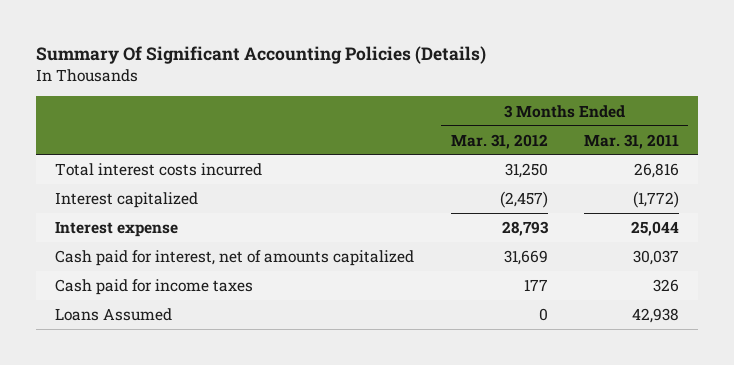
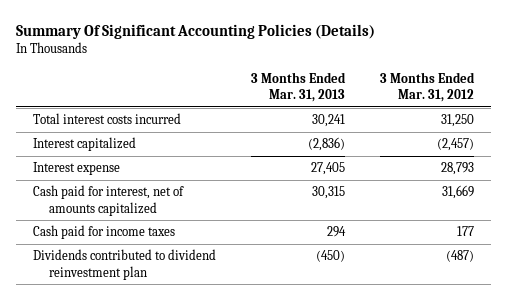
[584,133,680,149] Mar. 31, 2011 -> none
none -> [251,71,347,102] 3 Months Ended Mar. 31, 2013
[54,308,172,322] Loans Assumed -> none
none -> [33,249,217,280] Dividends contributed to dividend reinvestment plan

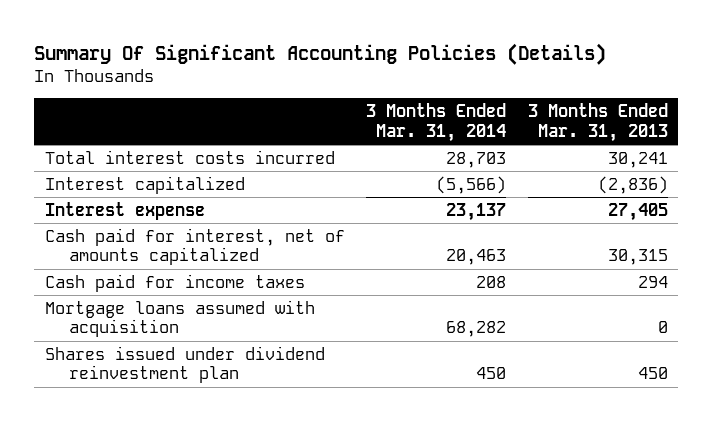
[379,71,475,102] 3 Months Ended Mar. 31, 2012 -> none
none -> [366,103,507,142] 3 Months Ended Mar. 31, 2014
none -> [45,299,316,338] Mortgage loans assumed with acquisition
[33,249,217,280] Dividends contributed to dividend reinvestment plan -> [45,345,326,384] Shares issued under dividend reinvestment plan
[316,250,346,263] (450) -> [637,367,668,380] 450

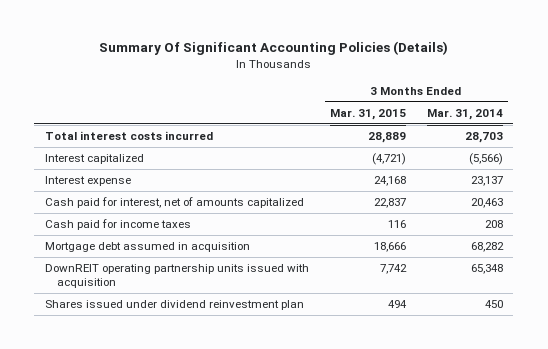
[527,103,668,142] 3 Months Ended Mar. 31, 2013 -> none
none -> [329,108,406,120] Mar. 31, 2015
[45,299,316,338] Mortgage loans assumed with acquisition -> [44,242,250,253] Mortgage debt assumed in acquisition
none -> [44,264,309,288] DownREIT operating partnership units issued with acquisition

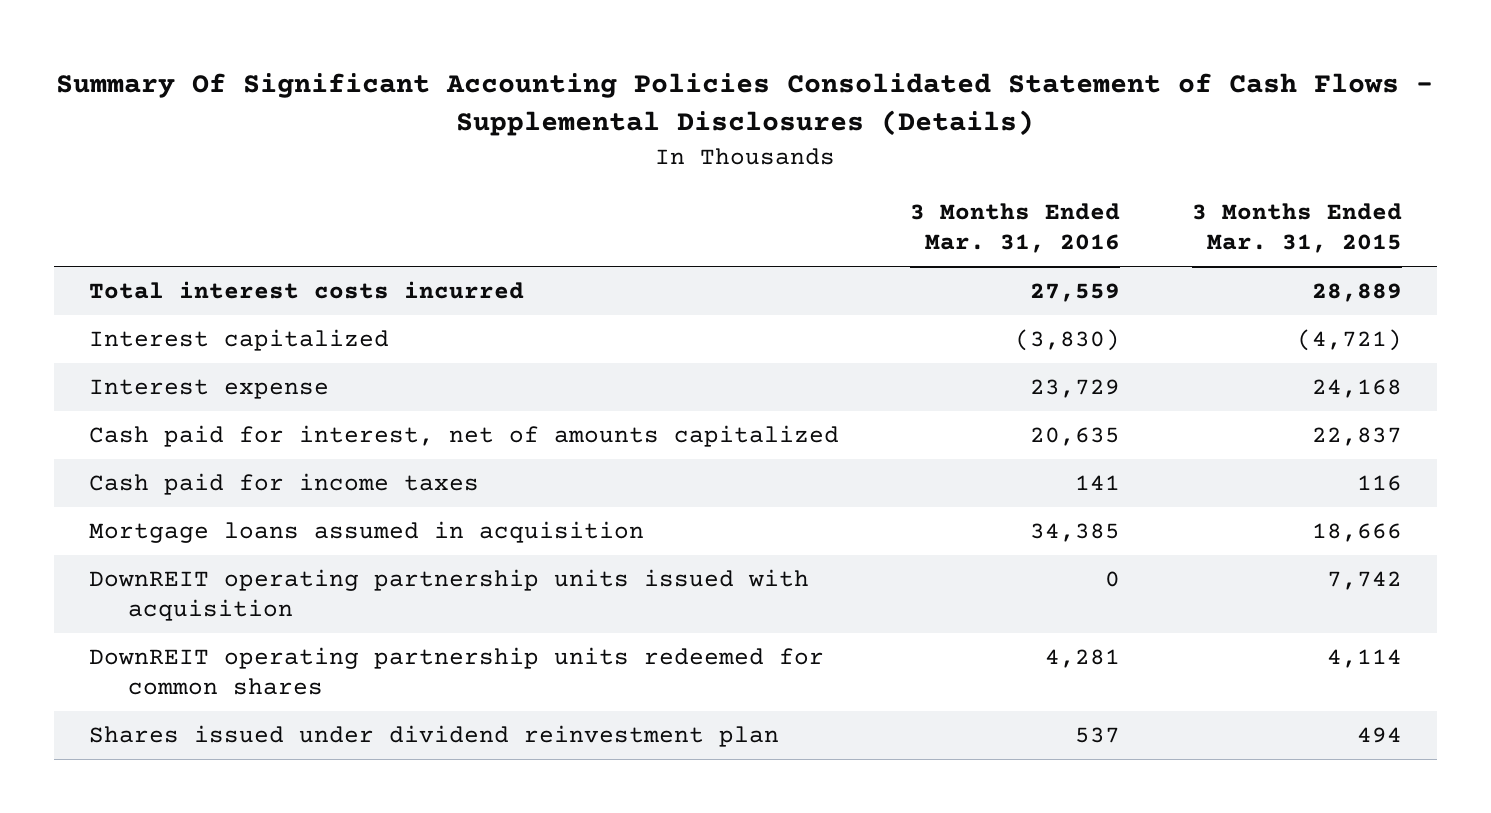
[98,41,448,56] Summary Of Significant Accounting Policies (Details) -> [56,72,1434,137] Summary Of Significant Accounting Policies Consolidated Statement of Cash Flows - Supplemental Disclosures (Details)
[426,108,503,120] Mar. 31, 2014 -> none
none -> [910,203,1121,254] 3 Months Ended Mar. 31, 2016
[44,242,250,253] Mortgage debt assumed in acquisition -> [89,521,645,544] Mortgage loans assumed in acquisition
none -> [89,647,825,696] DownREIT operating partnership units redeemed for common shares

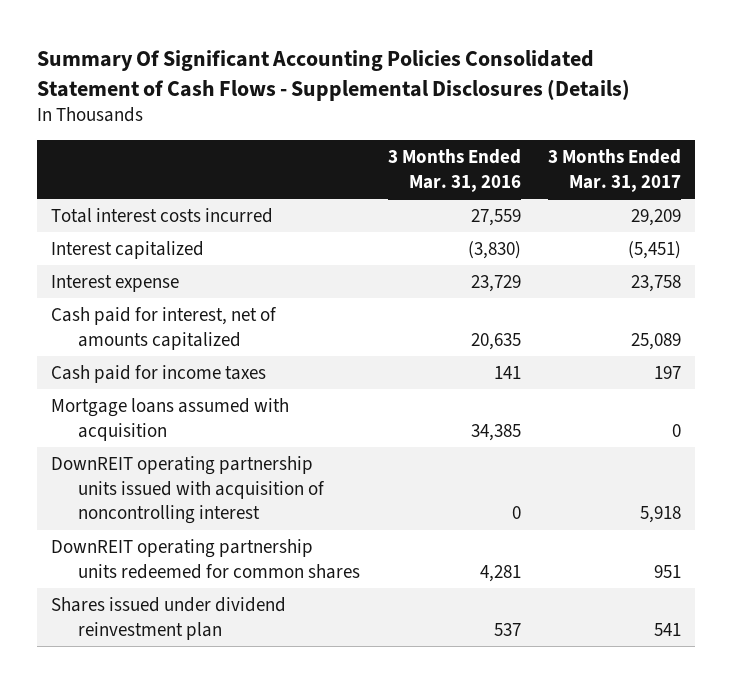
[1191,203,1402,254] 3 Months Ended Mar. 31, 2015 -> none
none -> [548,149,682,192] 3 Months Ended Mar. 31, 2017
[89,521,645,544] Mortgage loans assumed in acquisition -> [50,397,289,441] Mortgage loans assumed with acquisition
[89,569,810,622] DownREIT operating partnership units issued with acquisition -> [50,455,325,525] DownREIT operating partnership units issued with acquisition of noncontrolling interest

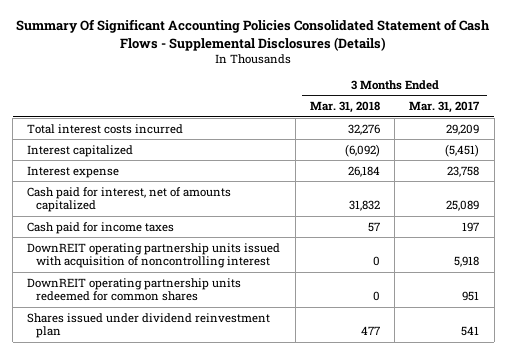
[387,149,521,192] 3 Months Ended Mar. 31, 2016 -> none
none -> [309,101,380,114] Mar. 31, 2018
[50,397,289,441] Mortgage loans assumed with acquisition -> none

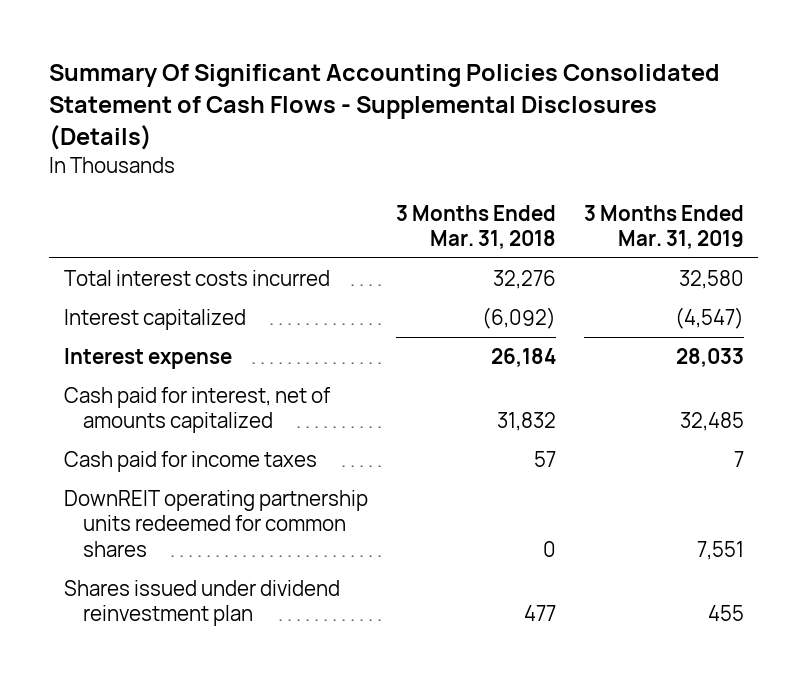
[409,101,481,114] Mar. 31, 2017 -> none
none -> [583,204,744,249] 3 Months Ended Mar. 31, 2019
[27,242,281,269] DownREIT operating partnership units issued with acquisition of noncontrolling interest -> none

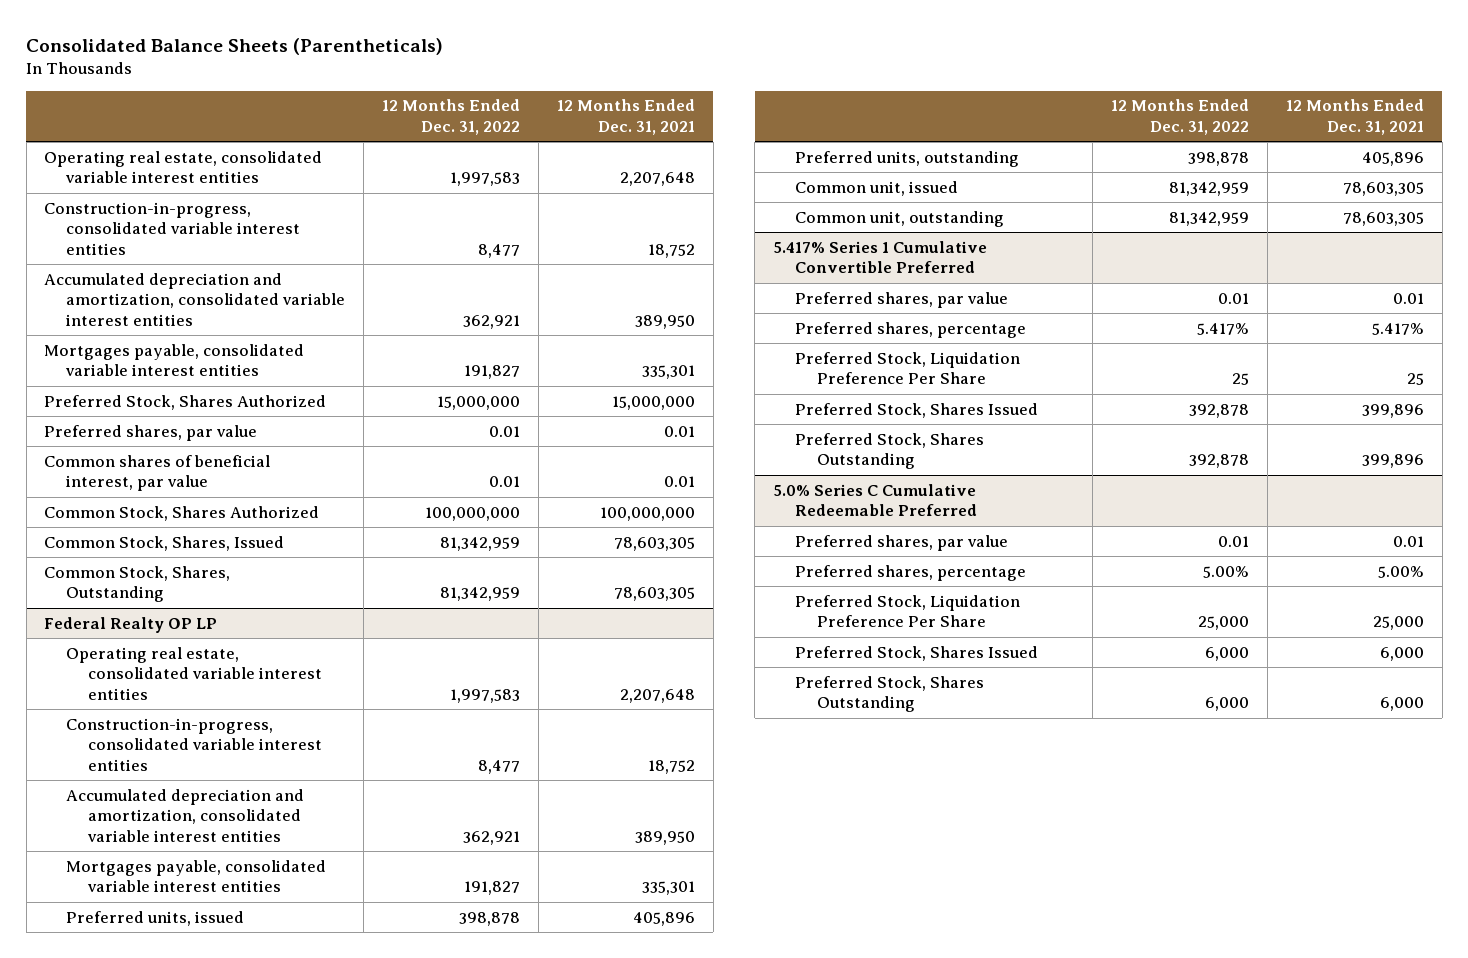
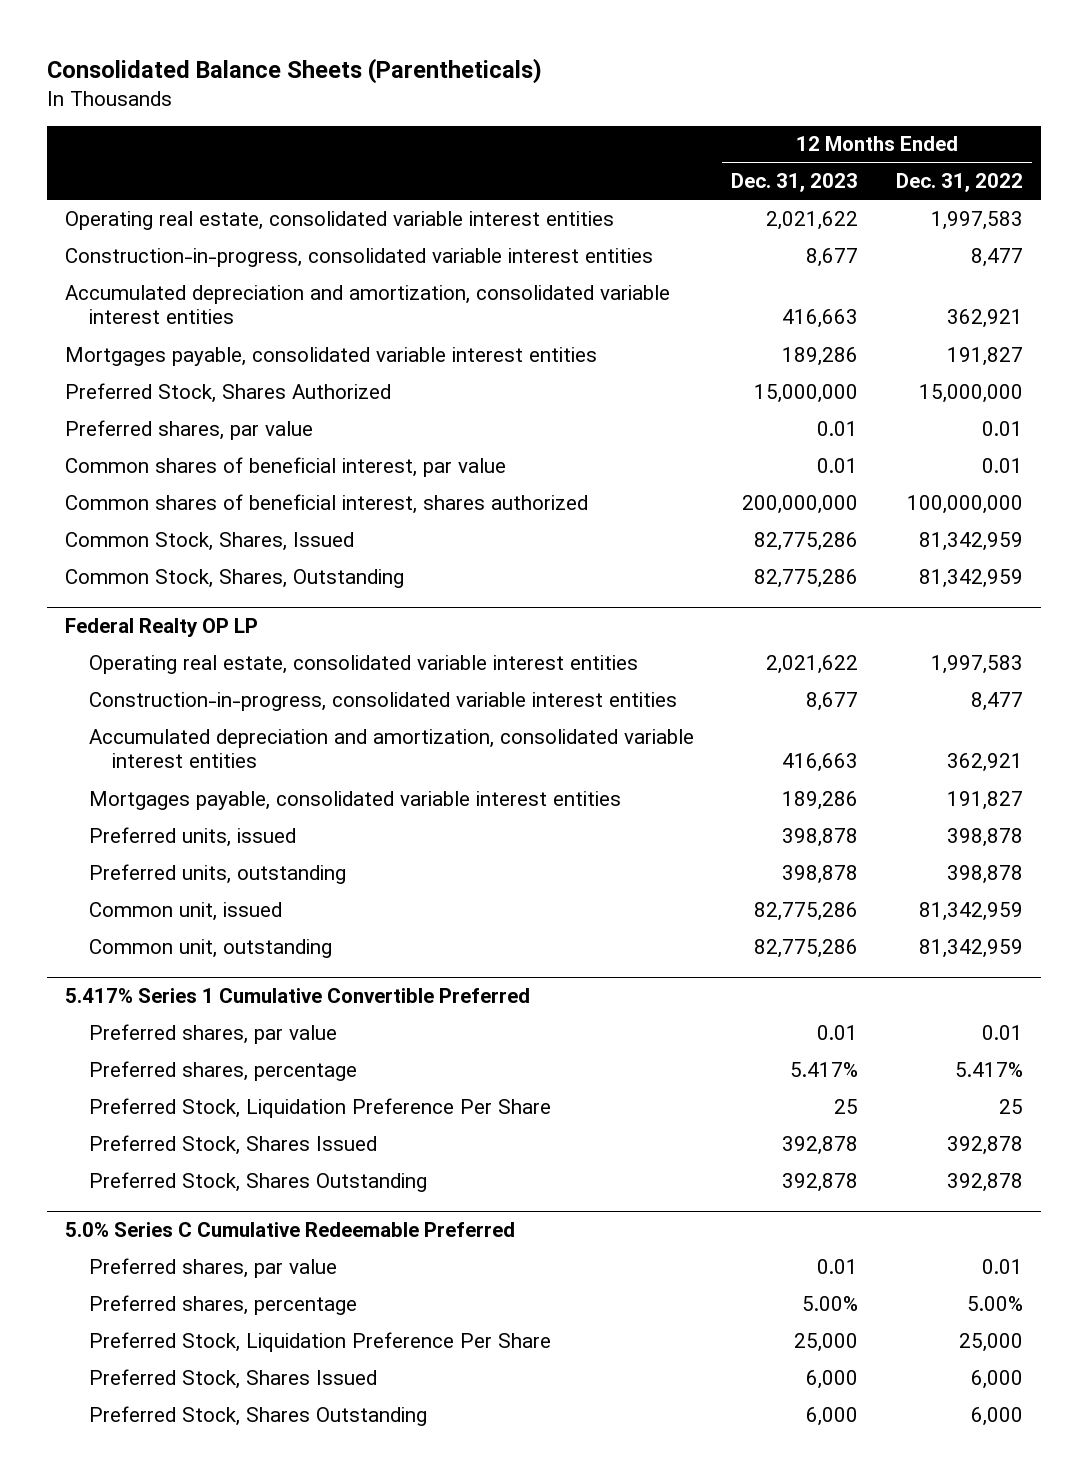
[557,99,696,136] 12 Months Ended Dec. 31, 2021 -> none
none -> [731,173,859,193] Dec. 31, 2023
[44,505,320,521] Common Stock, Shares Authorized -> [65,493,589,514] Common shares of beneficial interest, shares authorized

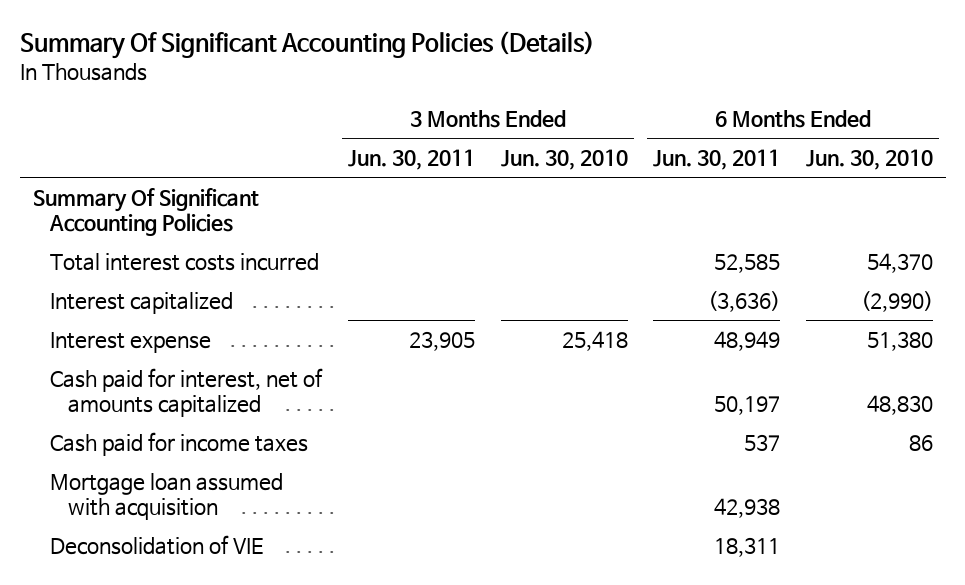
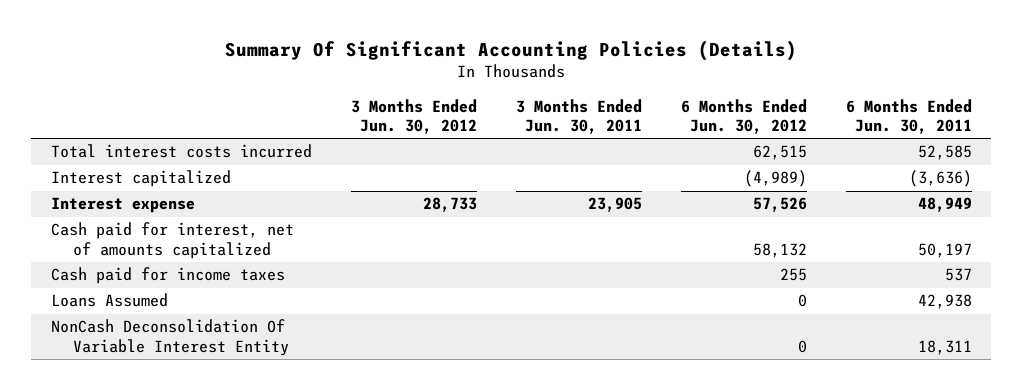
[500,149,628,171] Jun. 30, 2010 -> none
[805,149,933,171] Jun. 30, 2010 -> none
none -> [350,98,477,134] 3 Months Ended Jun. 30, 2012
none -> [680,98,807,134] 6 Months Ended Jun. 30, 2012
[32,187,259,237] Summary Of Significant Accounting Policies -> none
[50,472,284,521] Mortgage loan assumed with acquisition -> [50,293,168,308] Loans Assumed
[50,534,265,555] Deconsolidation of VIE -> [50,319,289,356] NonCash Deconsolidation Of Variable Interest Entity

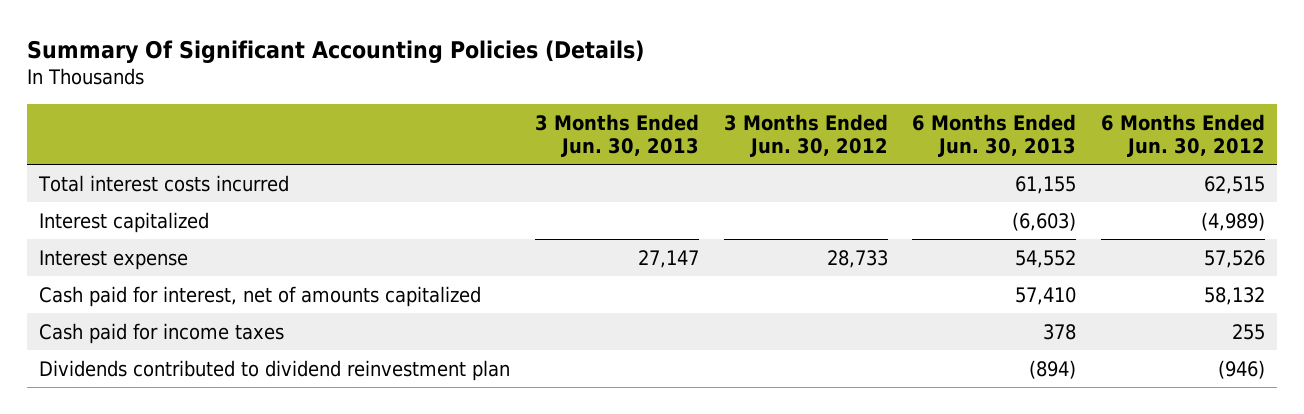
[515,98,642,134] 3 Months Ended Jun. 30, 2011 -> none
[845,98,972,134] 6 Months Ended Jun. 30, 2011 -> none
none -> [534,113,699,157] 3 Months Ended Jun. 30, 2013
none -> [912,113,1077,157] 6 Months Ended Jun. 30, 2013
[50,293,168,308] Loans Assumed -> none
[50,319,289,356] NonCash Deconsolidation Of Variable Interest Entity -> none
none -> [39,359,511,381] Dividends contributed to dividend reinvestment plan

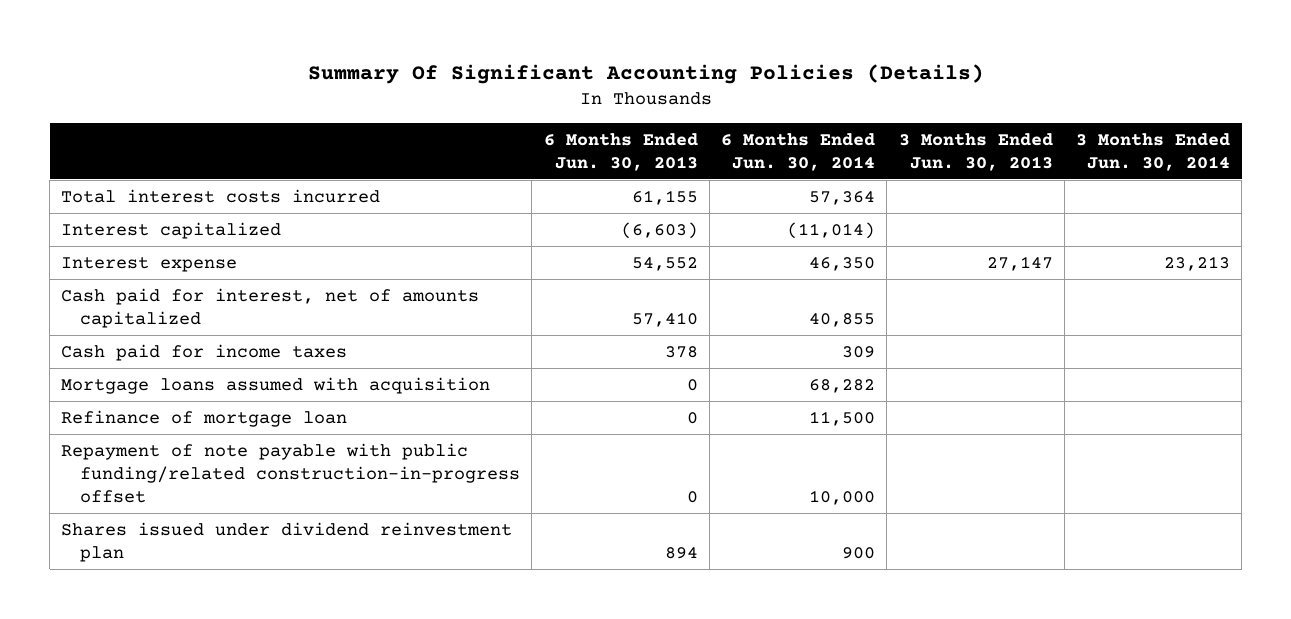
[723,113,888,157] 3 Months Ended Jun. 30, 2012 -> none
[1100,113,1265,157] 6 Months Ended Jun. 30, 2012 -> none
none -> [721,132,876,171] 6 Months Ended Jun. 30, 2014
none -> [1075,132,1230,171] 3 Months Ended Jun. 30, 2014
none -> [61,377,491,395] Mortgage loans assumed with acquisition
none -> [61,410,348,428] Refinance of mortgage loan
none -> [61,443,521,504] Repayment of note payable with public funding/related construction-in-progress offset
[39,359,511,381] Dividends contributed to dividend reinvestment plan -> [61,522,513,563] Shares issued under dividend reinvestment plan
[1029,359,1077,379] (894) -> [664,547,698,560] 894

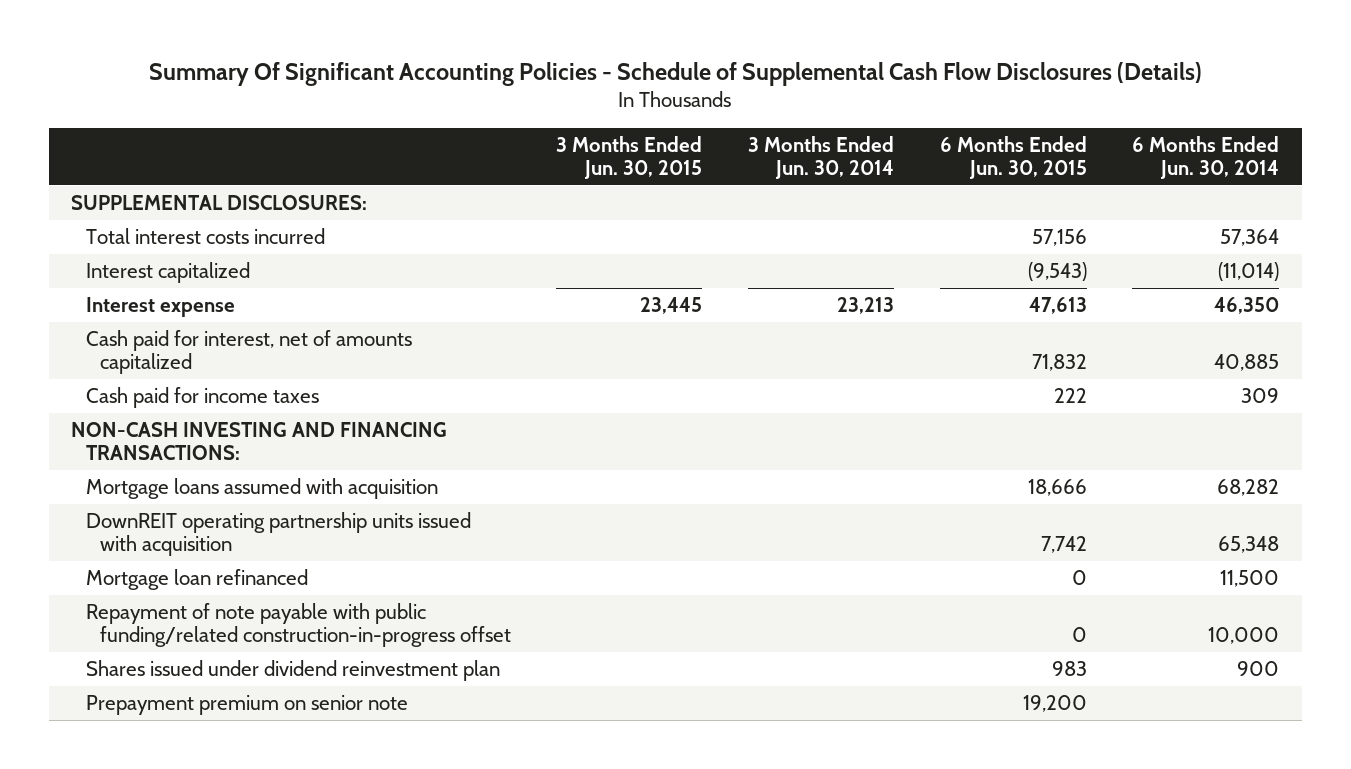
[307,63,984,84] Summary Of Significant Accounting Policies (Details) -> [149,62,1203,87] Summary Of Significant Accounting Policies - Schedule of Supplemental Cash Flow Disclosures (Details)
[543,132,698,171] 6 Months Ended Jun. 30, 2013 -> none
[898,132,1053,171] 3 Months Ended Jun. 30, 2013 -> none
none -> [556,135,703,179] 3 Months Ended Jun. 30, 2015
none -> [939,135,1087,179] 6 Months Ended Jun. 30, 2015
none -> [71,194,368,210] SUPPLEMENTAL DISCLOSURES:
[809,313,876,328] 40,855 -> [1214,354,1280,372] 40,885
none -> [71,421,448,461] NON-CASH INVESTING AND FINANCING TRANSACTIONS:
none -> [85,511,471,557] DownREIT operating partnership units issued with acquisition
[61,410,348,428] Refinance of mortgage loan -> [85,568,308,590] Mortgage loan refinanced
none -> [85,694,408,715] Prepayment premium on senior note

